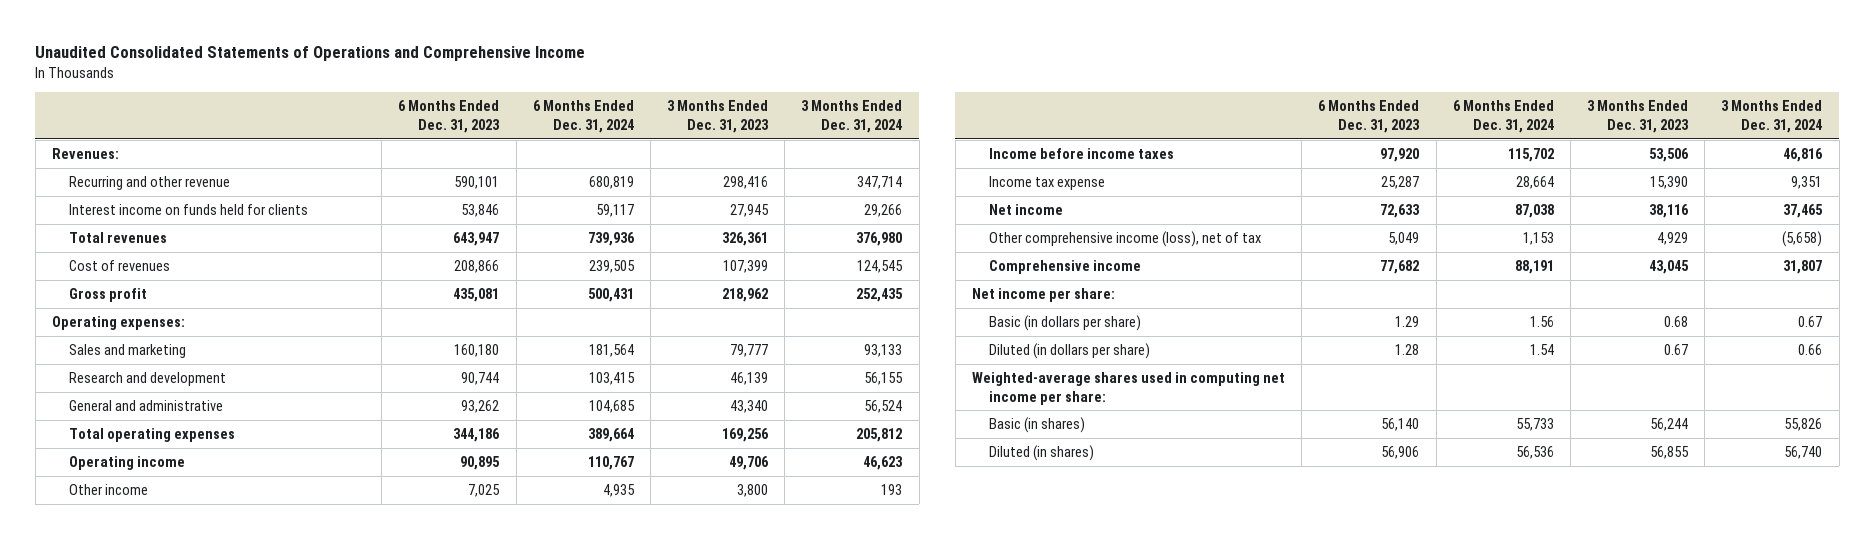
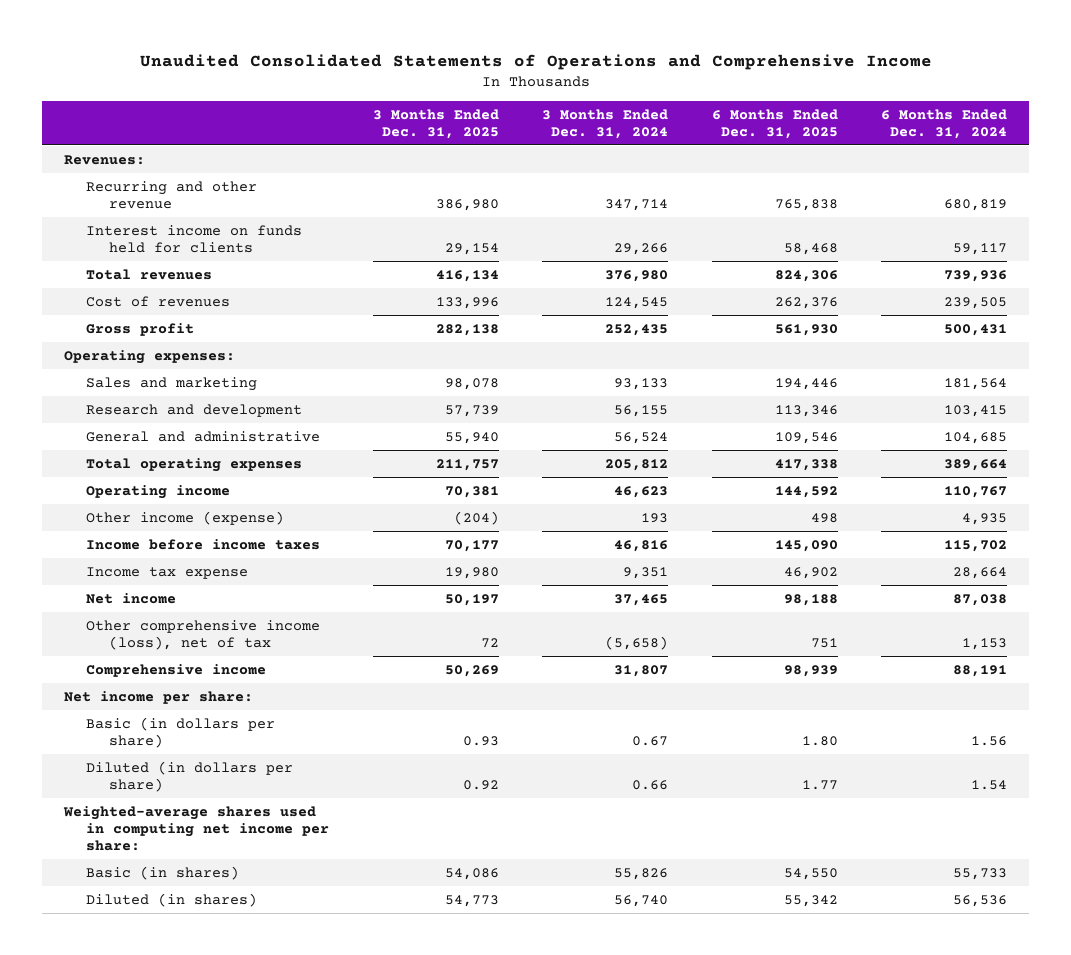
[398,100,501,133] 6 Months Ended Dec. 31, 2023 -> none
[667,100,770,133] 3 Months Ended Dec. 31, 2023 -> none
none -> [372,108,499,140] 3 Months Ended Dec. 31, 2025
none -> [711,108,838,140] 6 Months Ended Dec. 31, 2025
[68,484,148,496] Other income -> [86,510,285,525] Other income (expense)

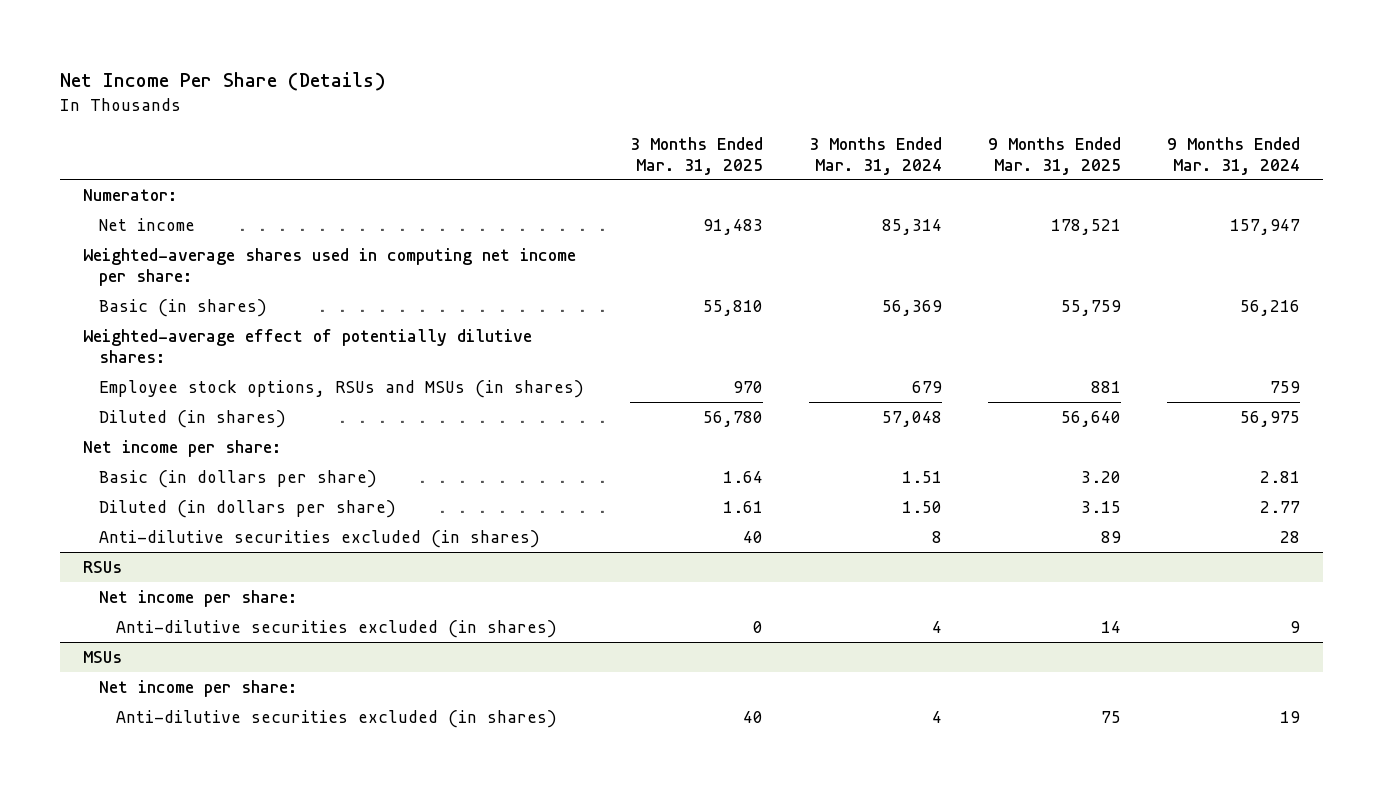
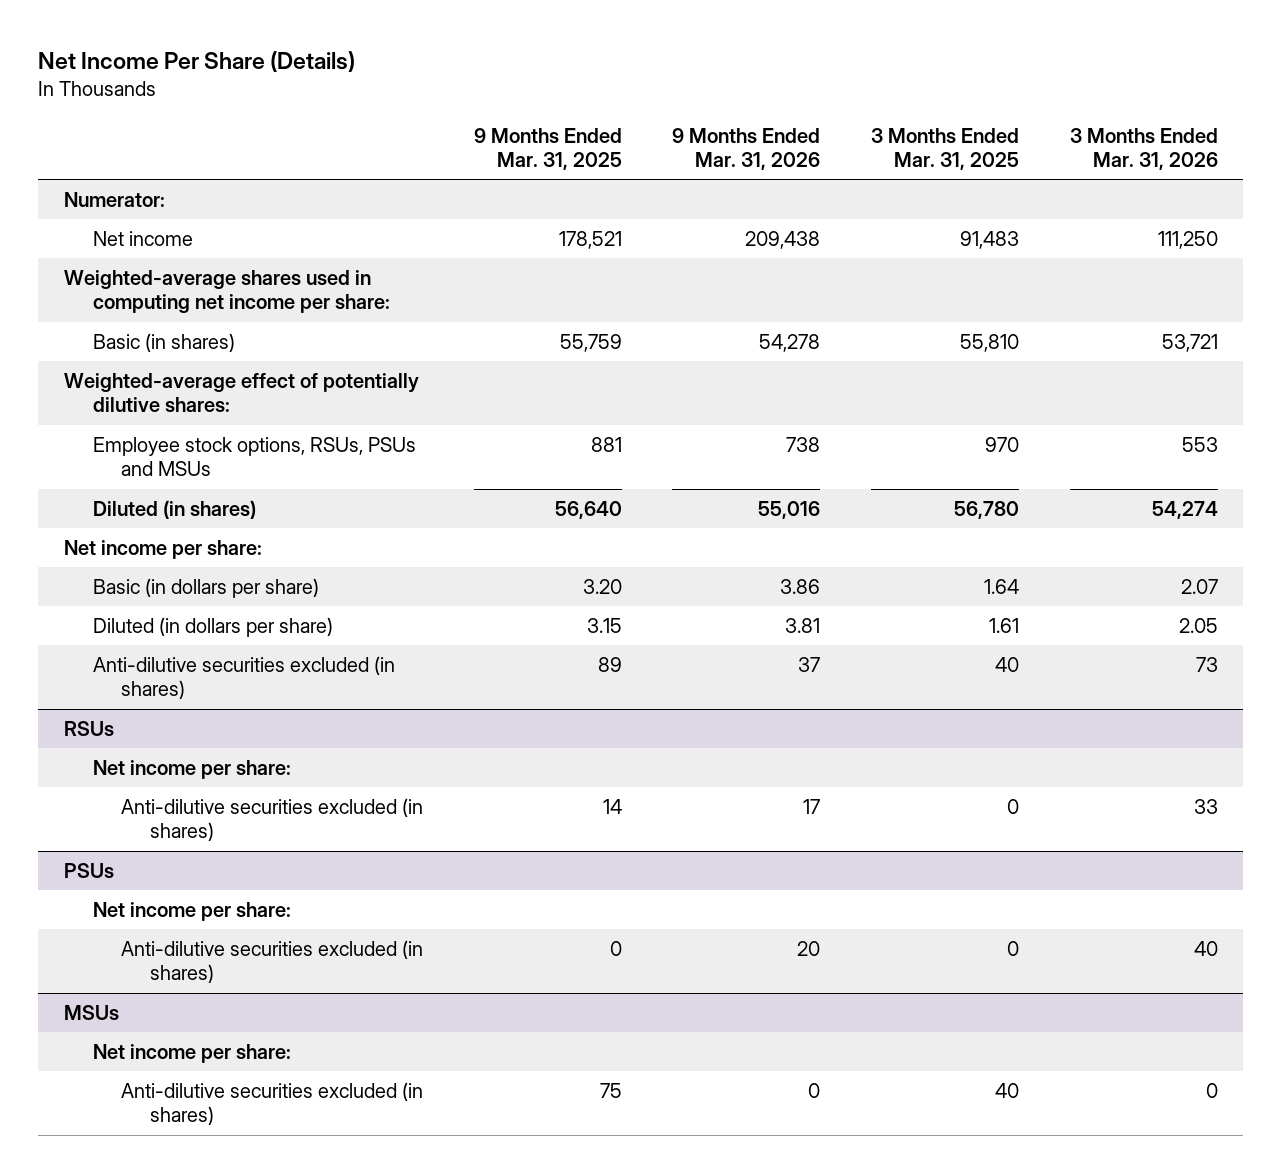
[809,136,943,175] 3 Months Ended Mar. 31, 2024 -> none
[1166,136,1300,175] 9 Months Ended Mar. 31, 2024 -> none
none -> [672,127,821,170] 9 Months Ended Mar. 31, 2026
none -> [1069,127,1218,170] 3 Months Ended Mar. 31, 2026
[99,379,585,398] Employee stock options, RSUs and MSUs (in shares) -> [92,436,416,477] Employee stock options, RSUs, PSUs and MSUs
none -> [63,862,114,878] PSUs
none -> [92,901,291,921] Net income per share:
none -> [121,939,424,984] Anti-dilutive securities excluded (in shares)

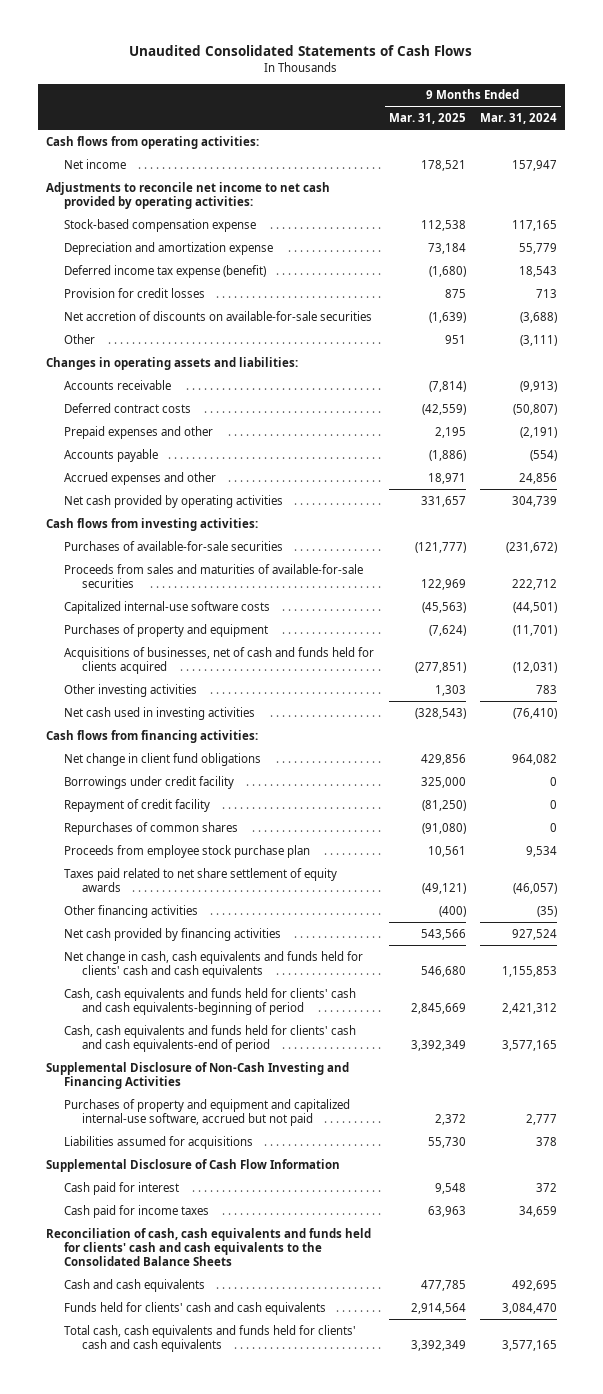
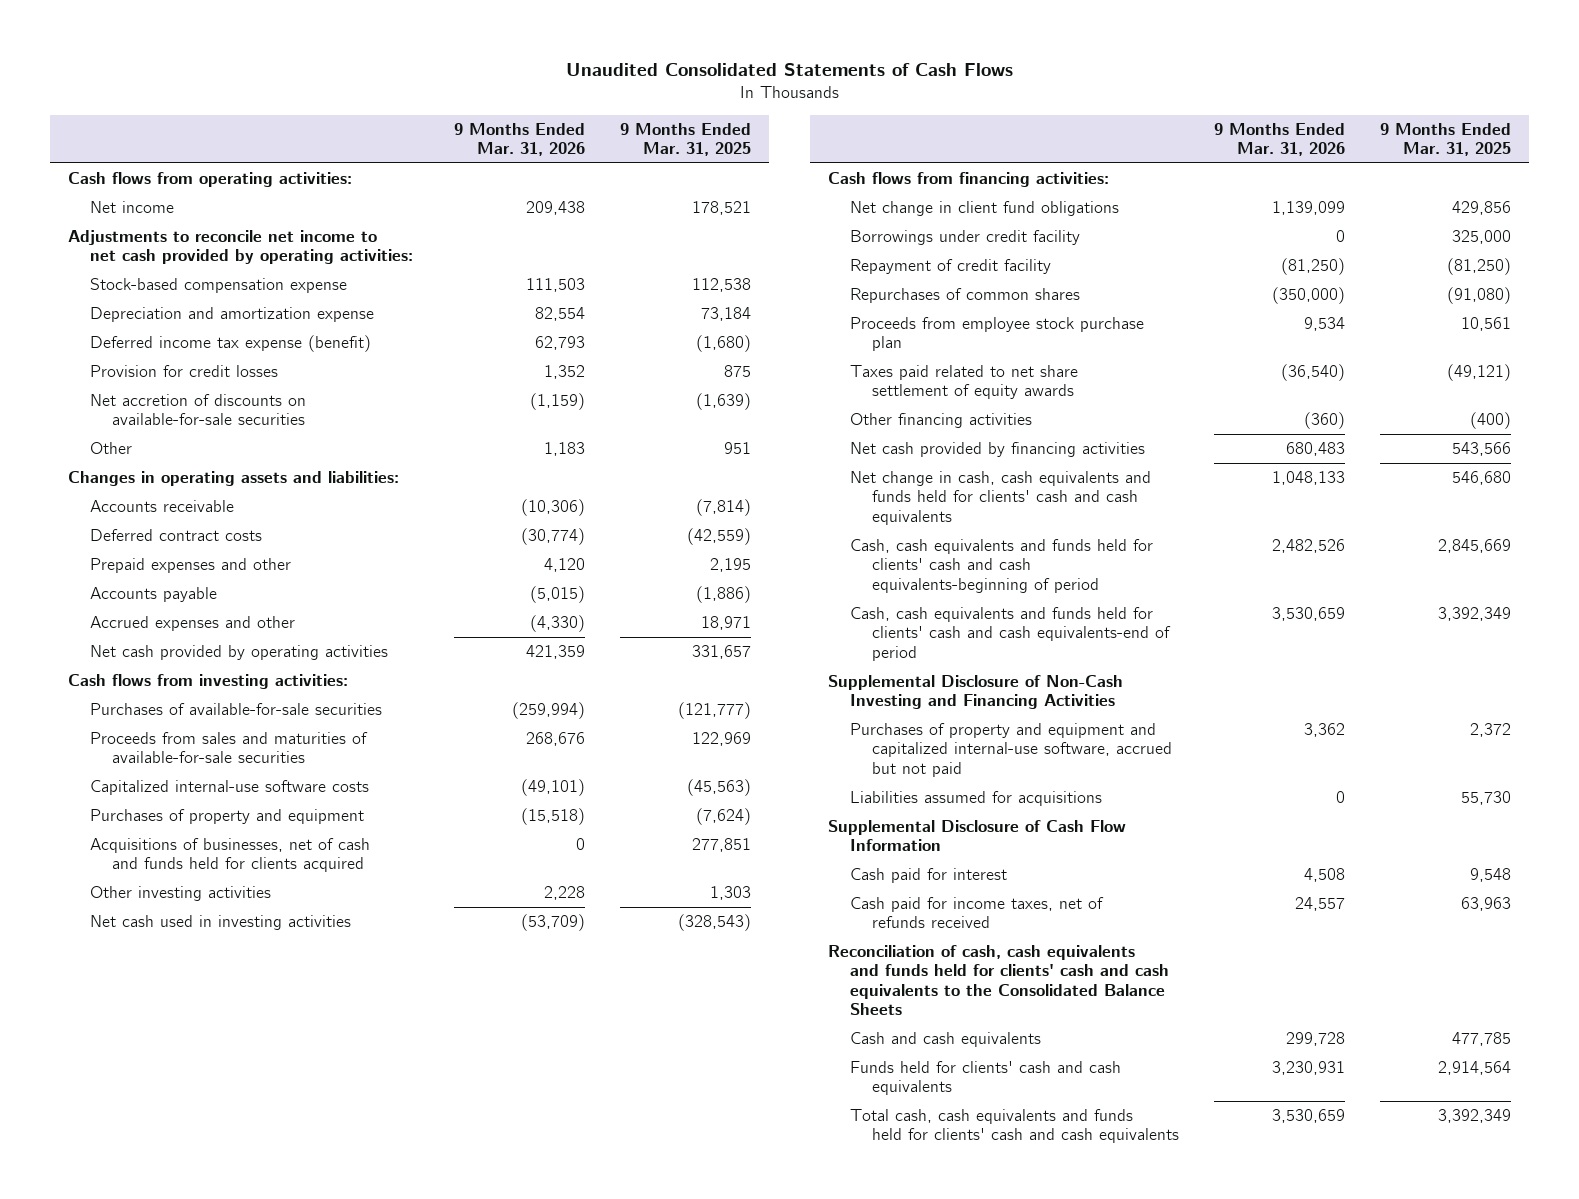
[480,113,558,125] Mar. 31, 2024 -> none
none -> [454,122,586,156] 9 Months Ended Mar. 31, 2026
[414,661,466,673] (277,851) -> [692,837,752,852] 277,851
[63,1204,209,1218] Cash paid for income taxes -> [849,896,1104,929] Cash paid for income taxes, net of refunds received

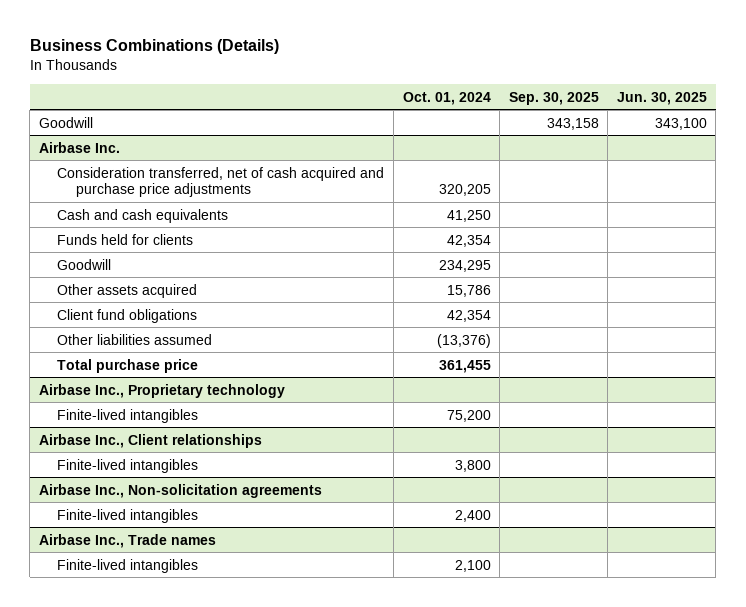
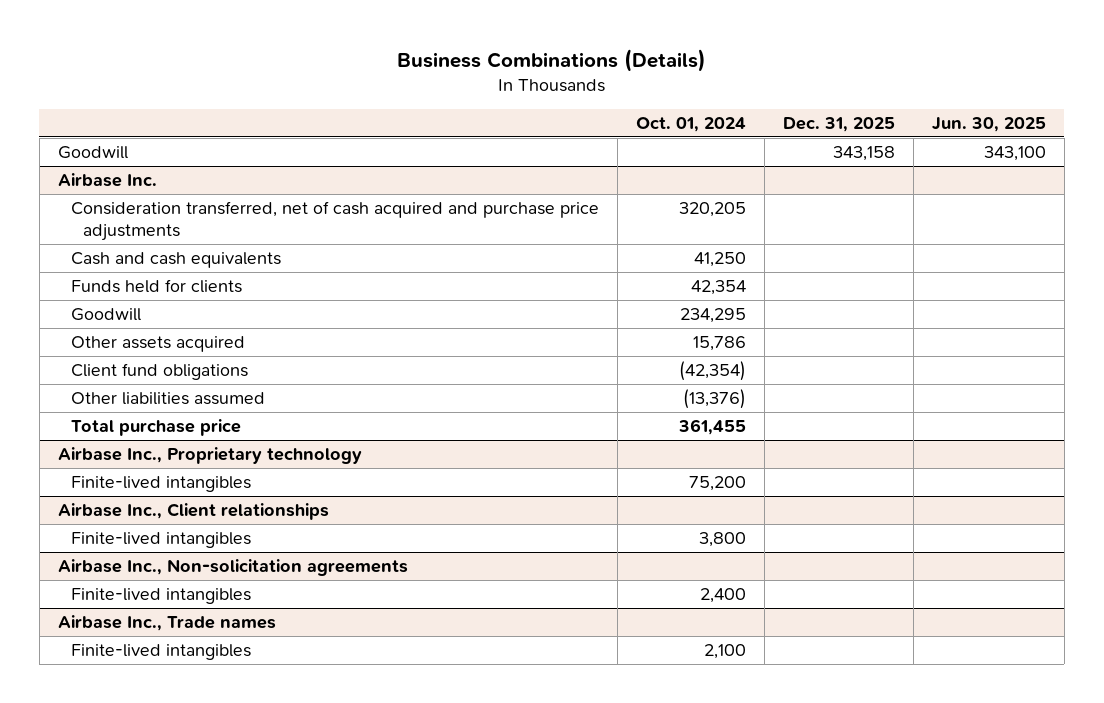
[508,91,599,105] Sep. 30, 2025 -> none
none -> [782,117,895,133] Dec. 31, 2025
[446,309,491,322] 42,354 -> [678,360,746,381] (42,354)

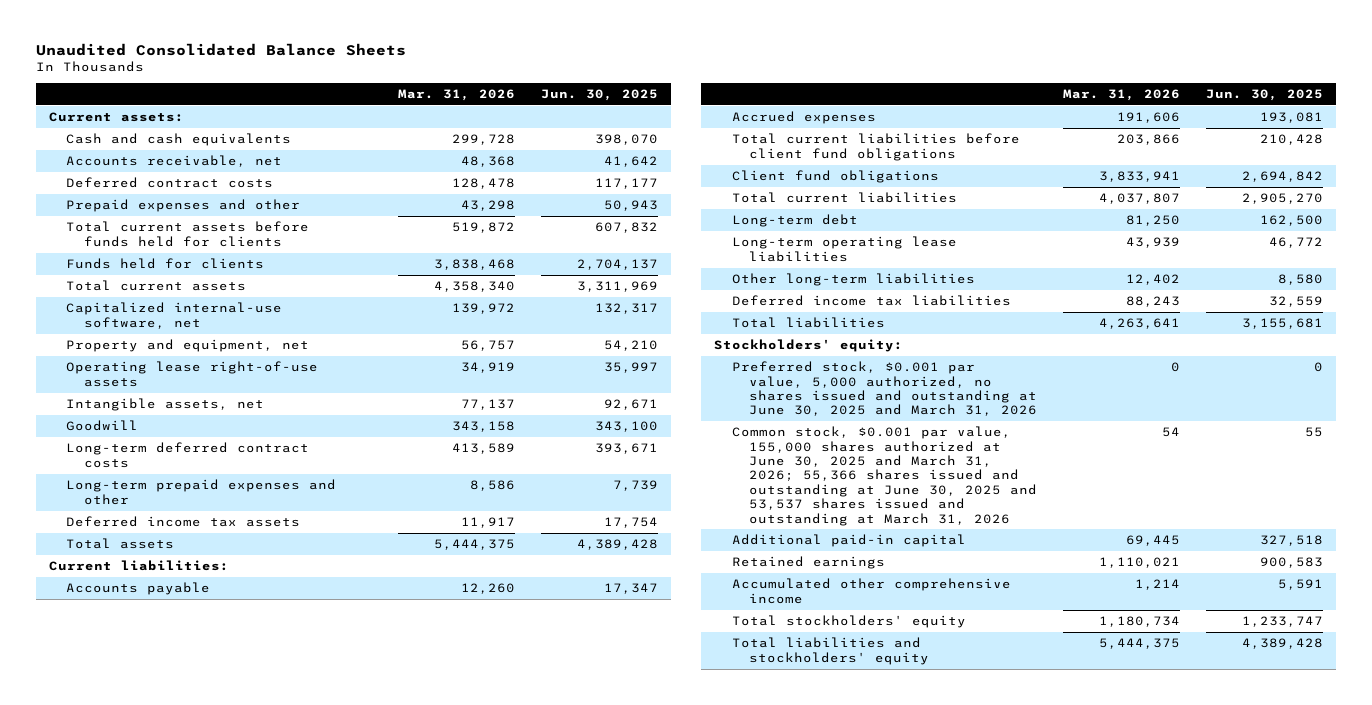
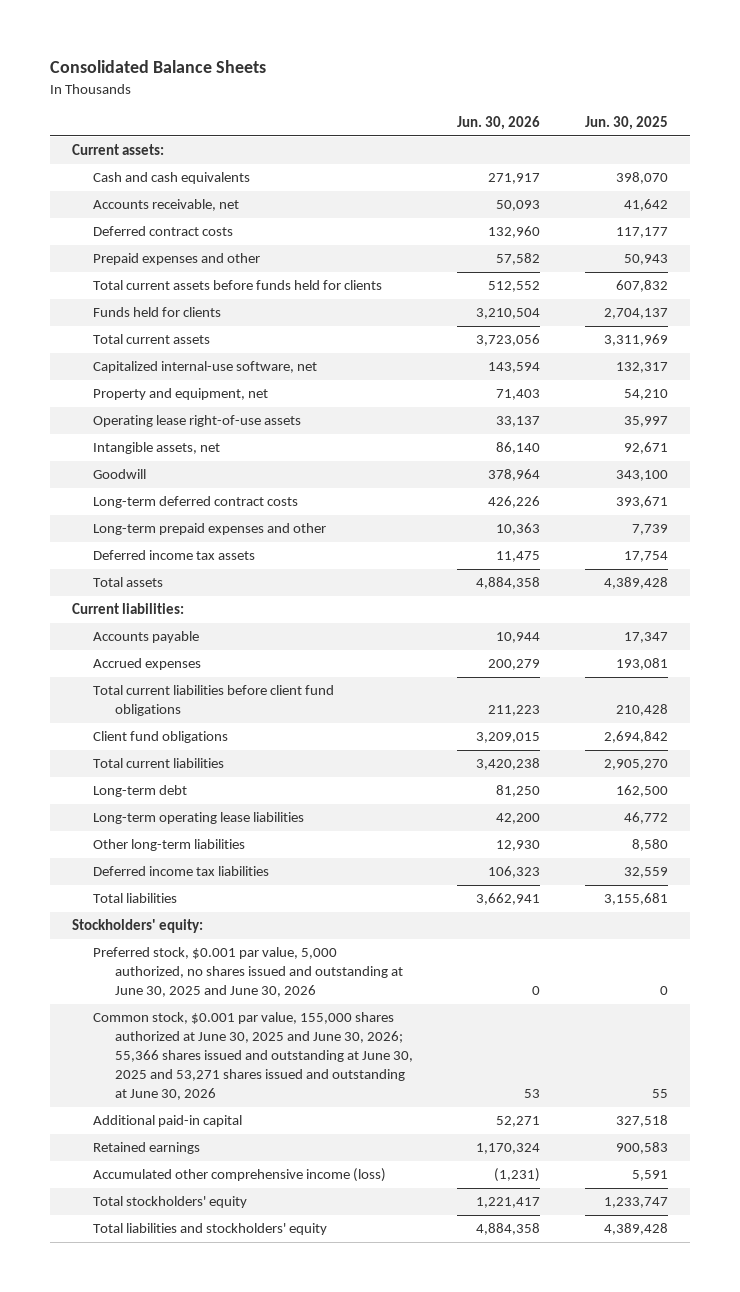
[36,42,407,56] Unaudited Consolidated Balance Sheets -> [49,60,266,74] Consolidated Balance Sheets
[397,89,515,102] Mar. 31, 2026 -> none
none -> [457,116,541,131] Jun. 30, 2026
[731,361,1037,417] Preferred stock, $0.001 par value, 5,000 authorized, no shares issued and outstanding at June 30, 2025 and March 31, 2026 -> [93,947,403,998] Preferred stock, $0.001 par value, 5,000 authorized, no shares issued and outstanding at June 30, 2025 and June 30, 2026
[731,426,1037,526] Common stock, $0.001 par value, 155,000 shares authorized at June 30, 2025 and March 31, 2026; 55,366 shares issued and outstanding at June 30, 2025 and 53,537 shares issued and outstanding at March 31, 2026 -> [93,1012,413,1101] Common stock, $0.001 par value, 155,000 shares authorized at June 30, 2025 and June 30, 2026; 55,366 shares issued and outstanding at June 30, 2025 and 53,271 shares issued and outstanding at June 30, 2026
[731,578,1011,604] Accumulated other comprehensive income -> [93,1168,387,1183] Accumulated other comprehensive income (loss)

